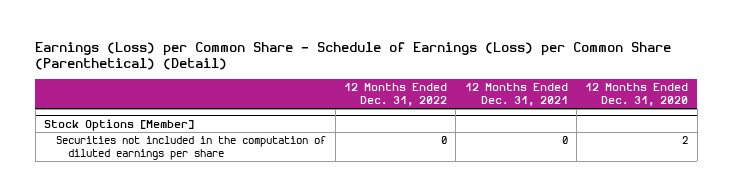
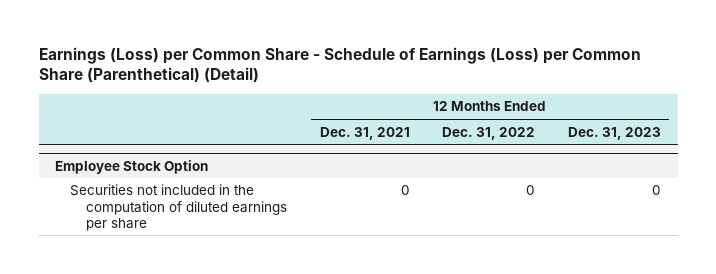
[585,83,689,107] 12 Months Ended Dec. 31, 2020 -> none
none -> [568,126,662,140] Dec. 31, 2023
[44,118,195,131] Stock Options [Member] -> [55,159,209,174] Employee Stock Option

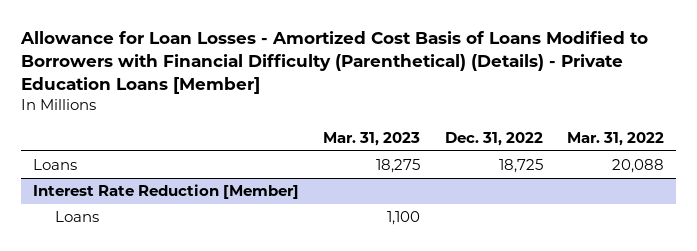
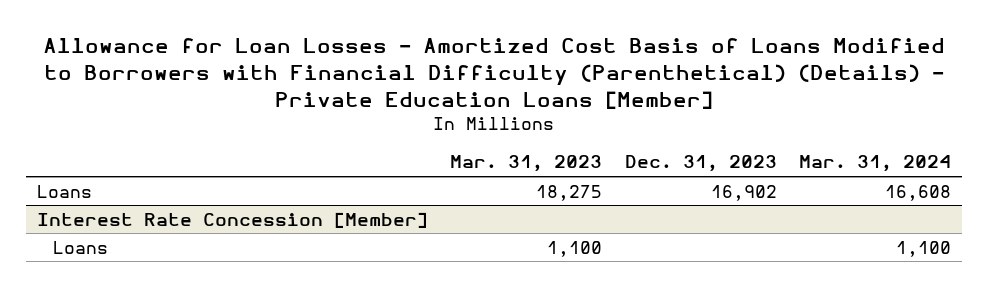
[444,132,543,147] Dec. 31, 2022 -> none
[566,132,664,147] Mar. 31, 2022 -> none
none -> [624,155,777,173] Dec. 31, 2023
none -> [798,155,951,173] Mar. 31, 2024
[33,184,300,200] Interest Rate Reduction [Member] -> [37,211,429,228] Interest Rate Concession [Member]

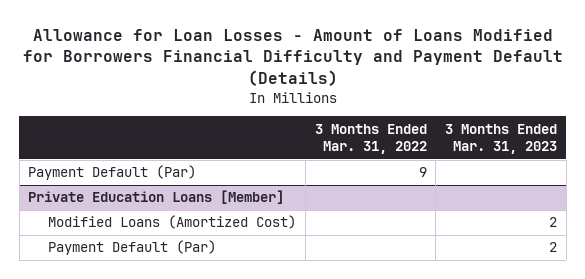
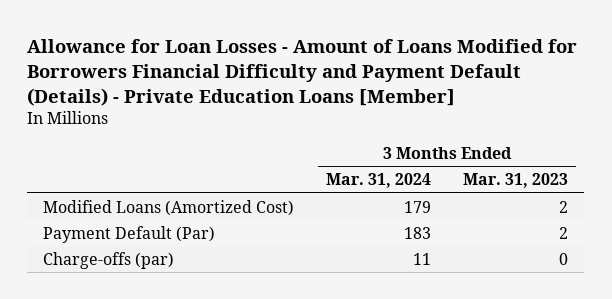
[22,28,563,86] Allowance for Loan Losses - Amount of Loans Modified for Borrowers Financial Difficulty and Payment Default (Details) -> [27,38,578,106] Allowance for Loan Losses - Amount of Loans Modified for Borrowers Financial Difficulty and Payment Default (Details) - Private Education Loans [Member]
[314,123,427,155] 3 Months Ended Mar. 31, 2022 -> none
none -> [326,173,432,189] Mar. 31, 2024
[28,165,197,181] Payment Default (Par) -> none
[28,190,285,205] Private Education Loans [Member] -> none
none -> [43,251,175,269] Charge-offs (par)

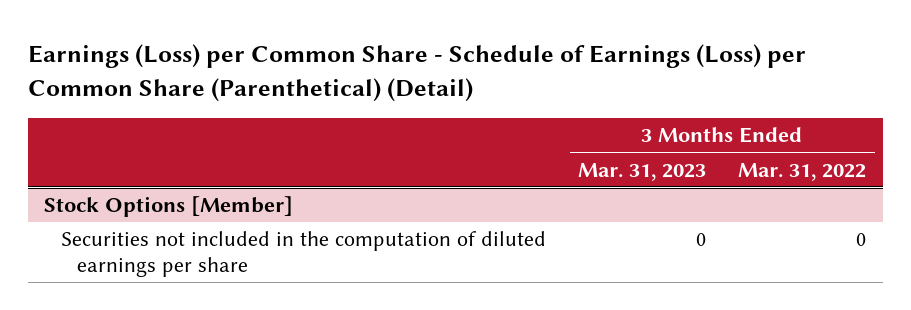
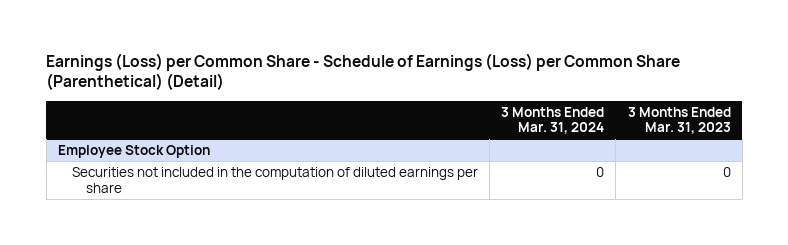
[738,162,867,181] Mar. 31, 2022 -> none
none -> [501,106,605,135] 3 Months Ended Mar. 31, 2024
[44,196,294,218] Stock Options [Member] -> [57,144,210,158] Employee Stock Option

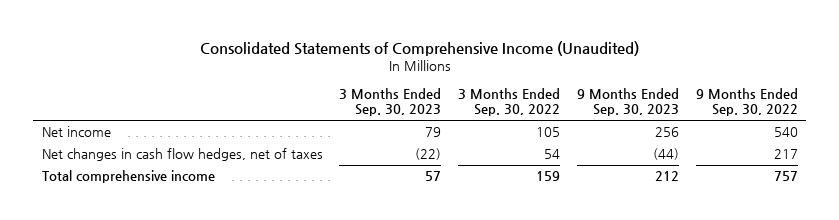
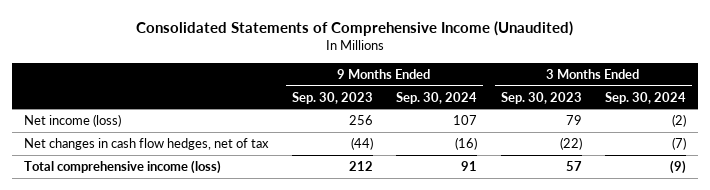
[458,87,561,117] 3 Months Ended Sep. 30, 2022 -> none
[695,87,798,117] 9 Months Ended Sep. 30, 2022 -> none
none -> [396,91,478,104] Sep. 30, 2024
none -> [605,91,687,104] Sep. 30, 2024
[41,126,111,138] Net income -> [24,113,122,127] Net income (loss)
[41,148,323,162] Net changes in cash flow hedges, net of taxes -> [24,137,270,150] Net changes in cash flow hedges, net of tax
[41,170,215,184] Total comprehensive income -> [24,159,222,174] Total comprehensive income (loss)

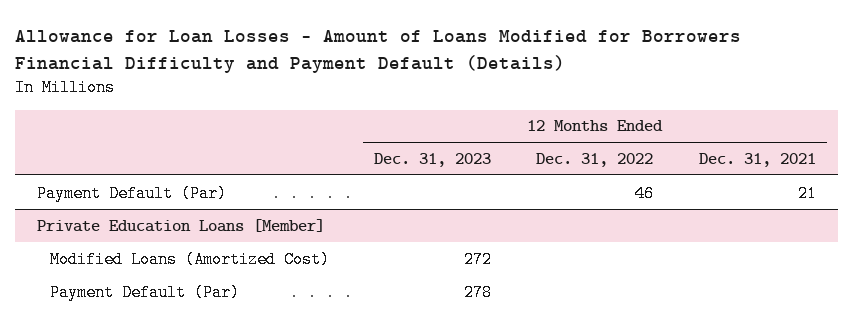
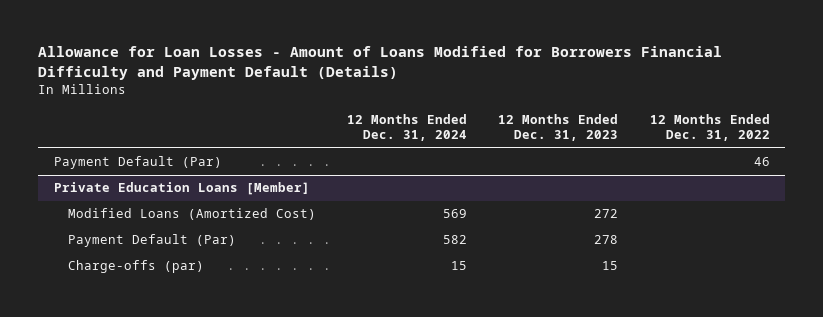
[698,152,816,167] Dec. 31, 2021 -> none
none -> [347,113,468,142] 12 Months Ended Dec. 31, 2024
none -> [67,260,204,274] Charge-offs (par)

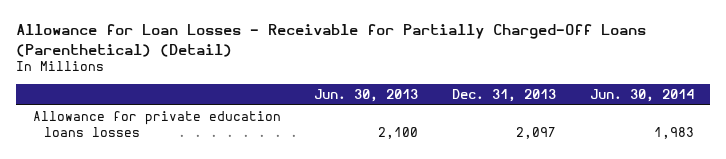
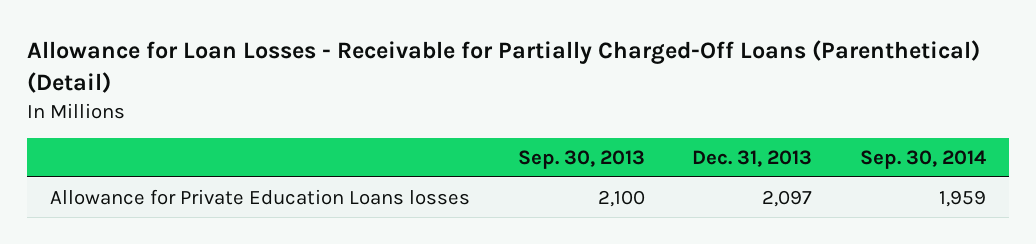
[314,88,419,102] Jun. 30, 2013 -> none
[589,88,694,102] Jun. 30, 2014 -> none
none -> [517,149,645,169] Sep. 30, 2013
none -> [859,149,986,169] Sep. 30, 2014
[32,111,281,137] Allowance for private education loans losses -> [50,188,471,205] Allowance for Private Education Loans losses

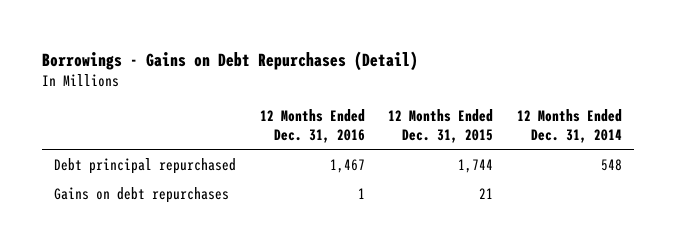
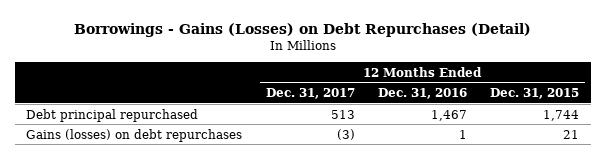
[42,50,419,71] Borrowings - Gains on Debt Repurchases (Detail) -> [73,22,531,37] Borrowings - Gains (Losses) on Debt Repurchases (Detail)
[517,109,623,144] 12 Months Ended Dec. 31, 2014 -> none
none -> [265,88,355,100] Dec. 31, 2017
[53,186,229,203] Gains on debt repurchases -> [26,128,243,142] Gains (losses) on debt repurchases

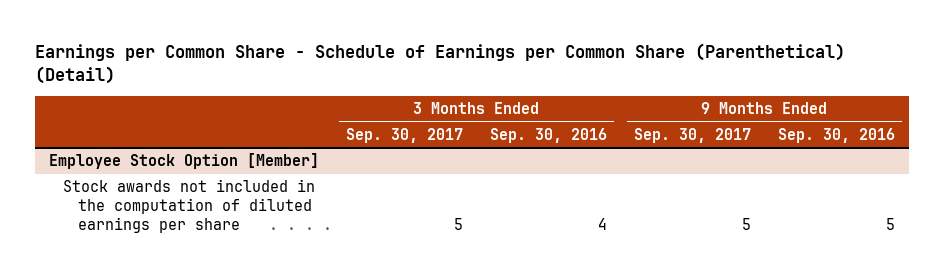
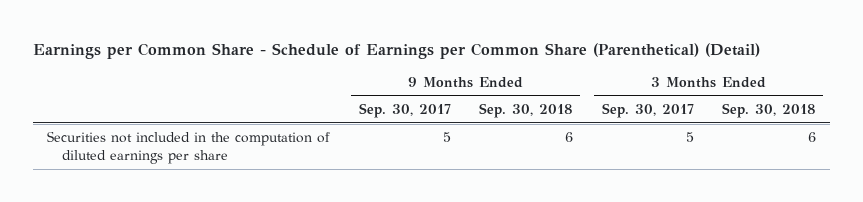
[489,128,607,144] Sep. 30, 2016 -> none
[778,128,896,144] Sep. 30, 2016 -> none
none -> [479,103,574,119] Sep. 30, 2018
none -> [722,103,817,119] Sep. 30, 2018
[48,153,319,170] Employee Stock Option [Member] -> none
[63,179,316,234] Stock awards not included in the computation of diluted earnings per share -> [47,131,331,165] Securities not included in the computation of diluted earnings per share

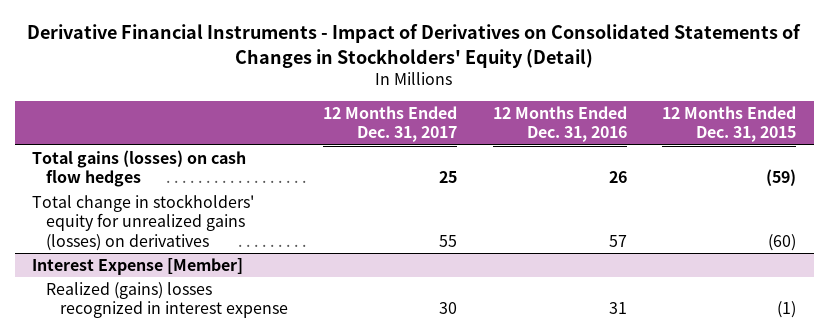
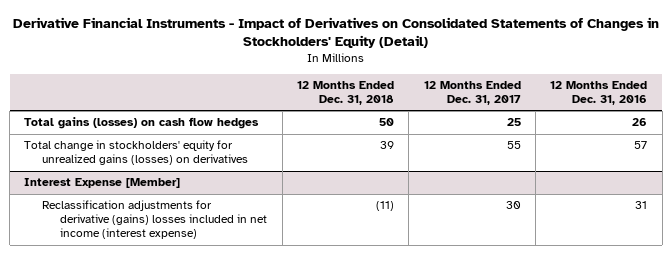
[662,105,797,143] 12 Months Ended Dec. 31, 2015 -> none
none -> [297,81,395,106] 12 Months Ended Dec. 31, 2018
[46,281,289,319] Realized (gains) losses recognized in interest expense -> [42,200,268,240] Reclassification adjustments for derivative (gains) losses included in net income (interest expense)

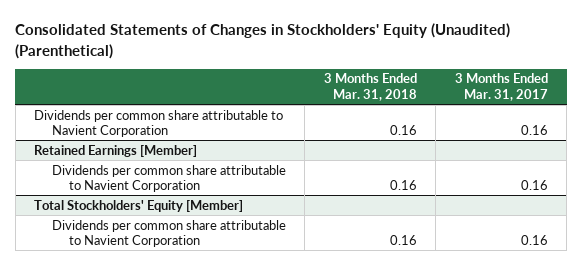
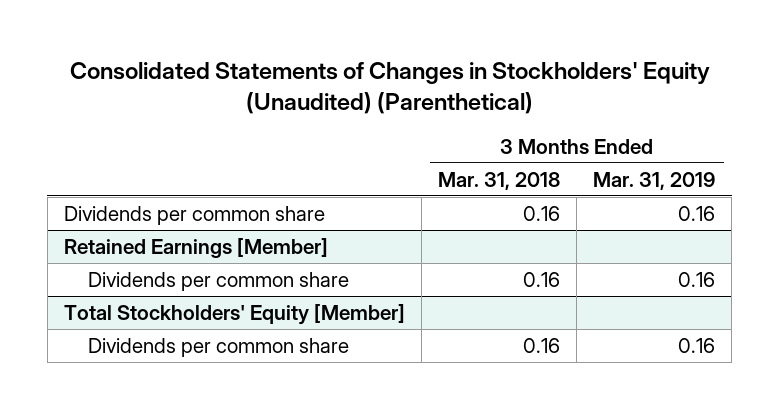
[454,73,548,101] 3 Months Ended Mar. 31, 2017 -> none
none -> [593,171,716,190] Mar. 31, 2019
[34,109,284,138] Dividends per common share attributable to Navient Corporation -> [63,205,325,225] Dividends per common share
[51,164,286,193] Dividends per common share attributable to Navient Corporation -> [87,271,349,291] Dividends per common share
[51,219,286,248] Dividends per common share attributable to Navient Corporation -> [87,337,349,357] Dividends per common share

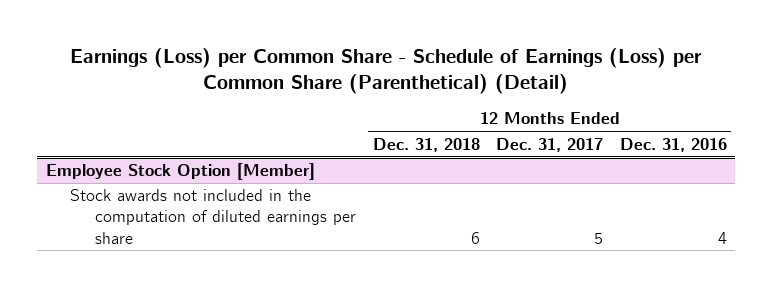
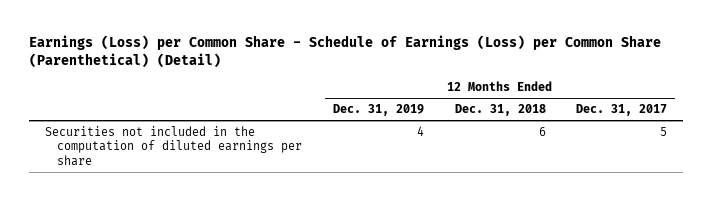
[620,137,728,152] Dec. 31, 2016 -> none
none -> [332,104,424,117] Dec. 31, 2019
[45,163,315,181] Employee Stock Option [Member] -> none
[70,189,356,244] Stock awards not included in the computation of diluted earnings per share -> [44,125,303,166] Securities not included in the computation of diluted earnings per share

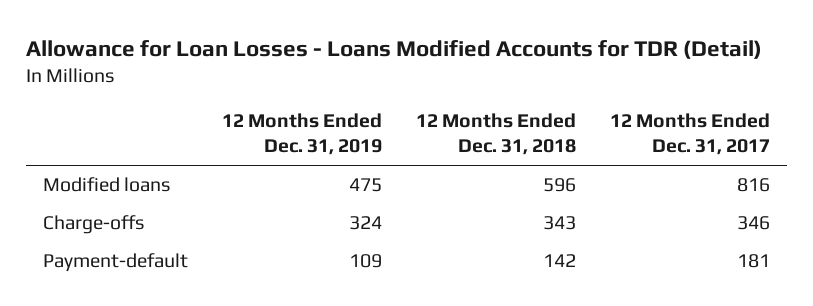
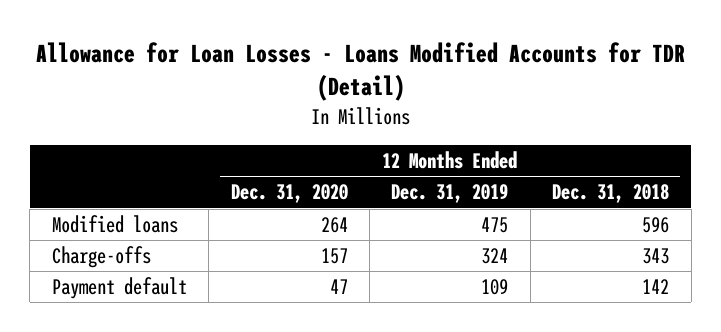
[610,113,771,156] 12 Months Ended Dec. 31, 2017 -> none
none -> [230,184,348,204] Dec. 31, 2020
[42,253,188,273] Payment-default -> [51,277,187,300] Payment default

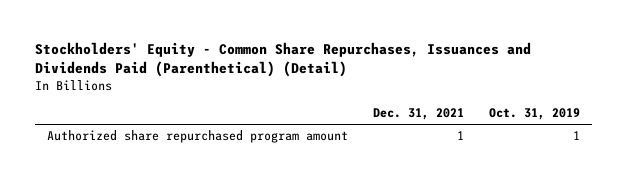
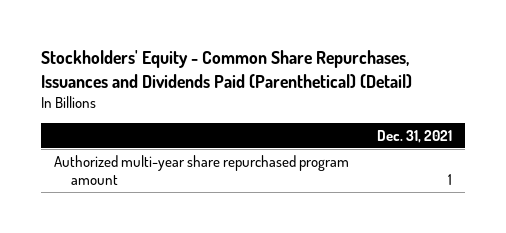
[488,108,580,121] Oct. 31, 2019 -> none
[47,130,349,144] Authorized share repurchased program amount -> [54,154,350,186] Authorized multi-year share repurchased program amount

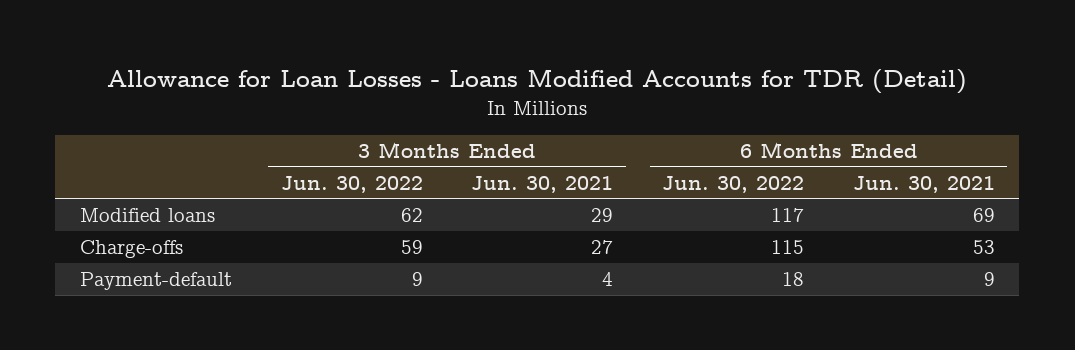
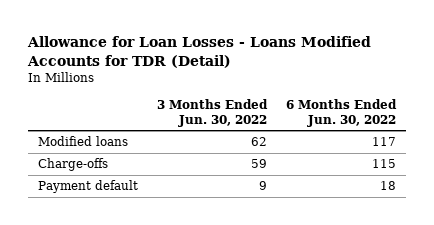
[471,175,614,193] Jun. 30, 2021 -> none
[853,175,996,193] Jun. 30, 2021 -> none
[79,271,232,290] Payment-default -> [37,180,138,194] Payment default

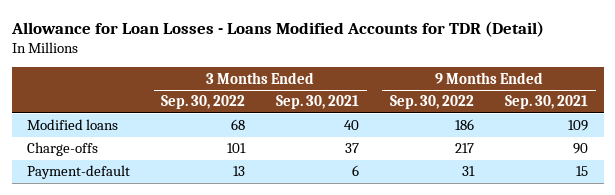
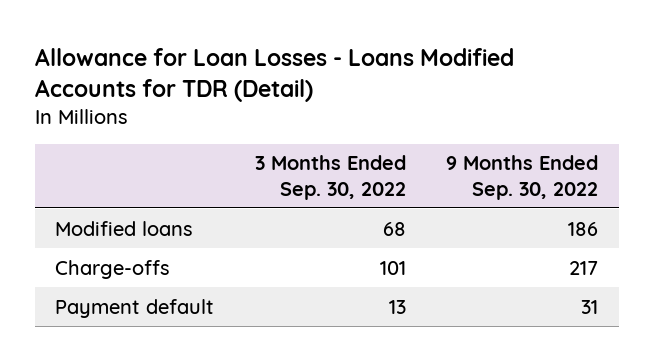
[276,95,360,110] Sep. 30, 2021 -> none
[505,95,589,110] Sep. 30, 2021 -> none
[27,165,131,180] Payment-default -> [54,298,214,318] Payment default

